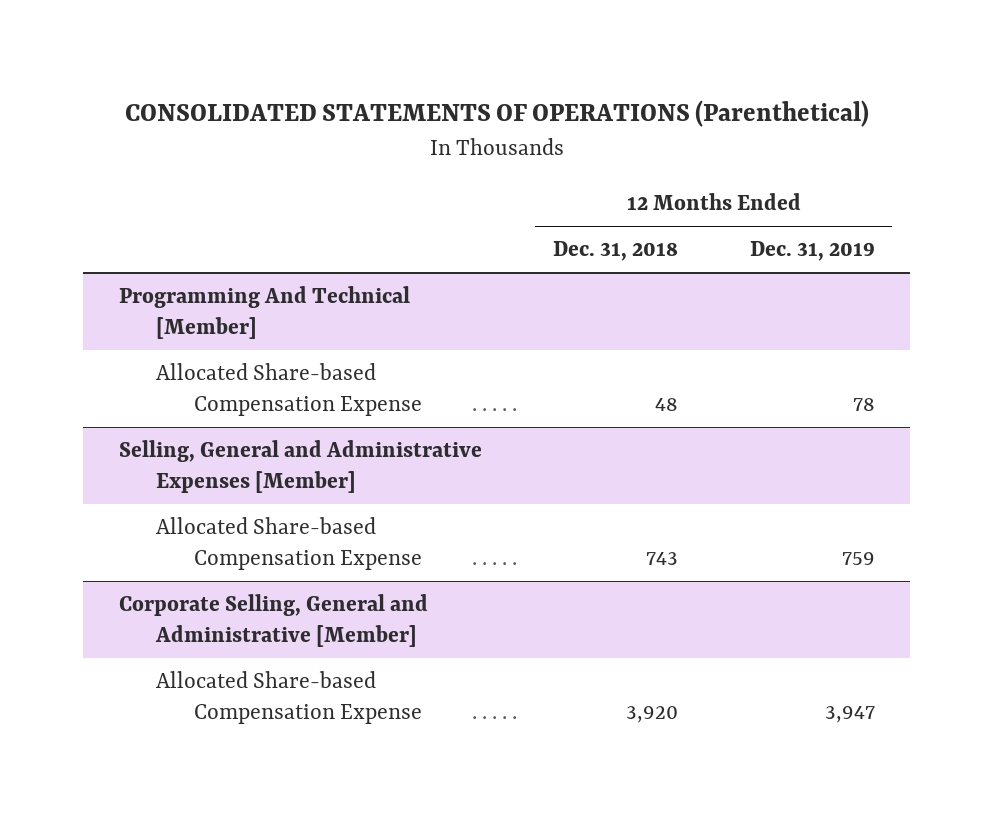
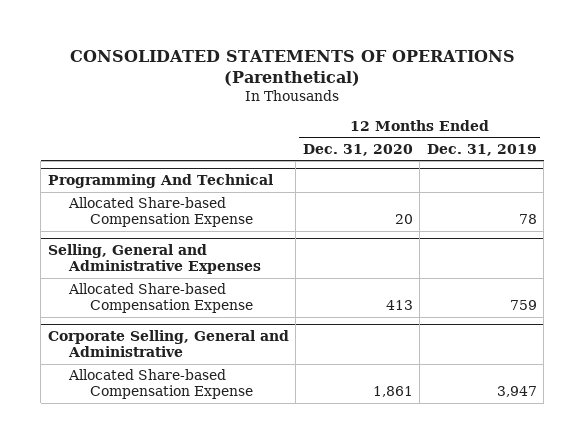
[553,241,679,262] Dec. 31, 2018 -> none
none -> [302,143,413,156] Dec. 31, 2020
[118,286,410,339] Programming And Technical [Member] -> [47,174,273,189] Programming And Technical
[118,440,482,493] Selling, General and Administrative Expenses [Member] -> [47,244,262,275] Selling, General and Administrative Expenses
[118,594,428,647] Corporate Selling, General and Administrative [Member] -> [47,330,289,358] Corporate Selling, General and Administrative

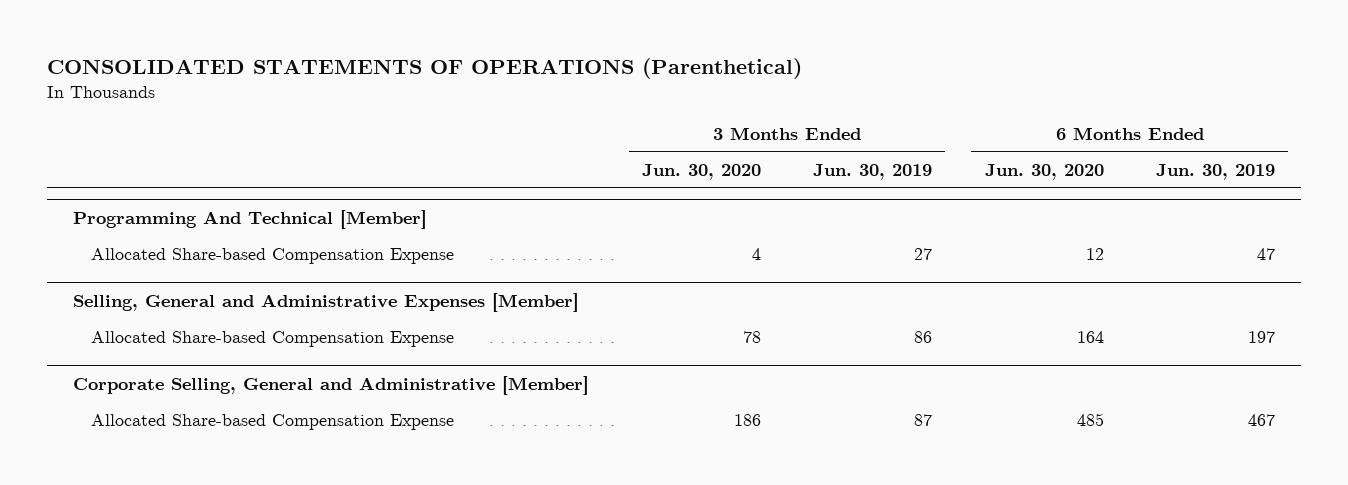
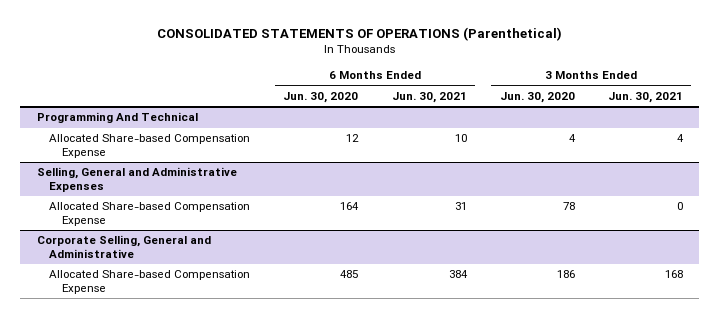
[813,163,933,180] Jun. 30, 2019 -> none
[1156,163,1276,180] Jun. 30, 2019 -> none
none -> [391,92,467,104] Jun. 30, 2021
none -> [607,92,683,104] Jun. 30, 2021
[73,210,428,230] Programming And Technical [Member] -> [36,112,198,124] Programming And Technical
[73,293,580,313] Selling, General and Administrative Expenses [Member] -> [36,167,237,193] Selling, General and Administrative Expenses
[73,376,590,396] Corporate Selling, General and Administrative [Member] -> [36,235,211,259] Corporate Selling, General and Administrative

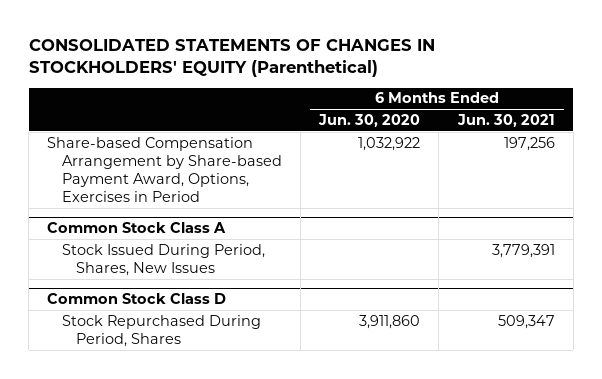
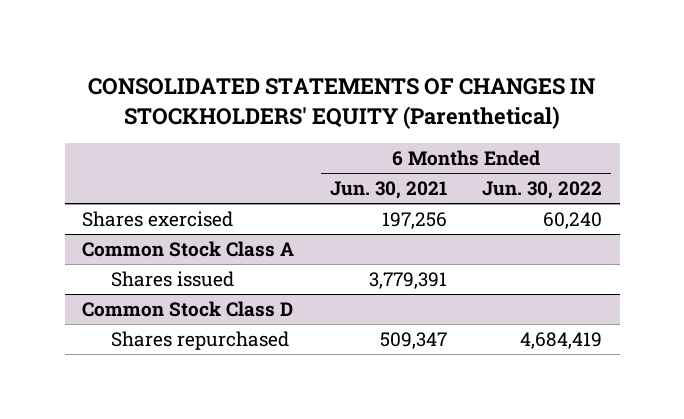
[318,114,421,128] Jun. 30, 2020 -> none
none -> [482,181,603,200] Jun. 30, 2022
[47,136,282,203] Share-based Compensation Arrangement by Share-based Payment Award, Options, Exercises in Period -> [82,210,234,227] Shares exercised
[61,243,265,277] Stock Issued During Period, Shares, New Issues -> [111,270,235,287] Shares issued
[61,314,261,348] Stock Repurchased During Period, Shares -> [111,330,290,350] Shares repurchased

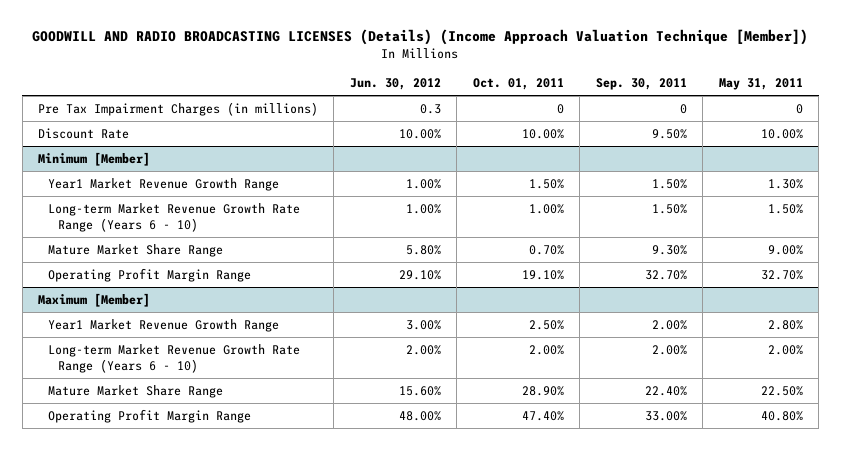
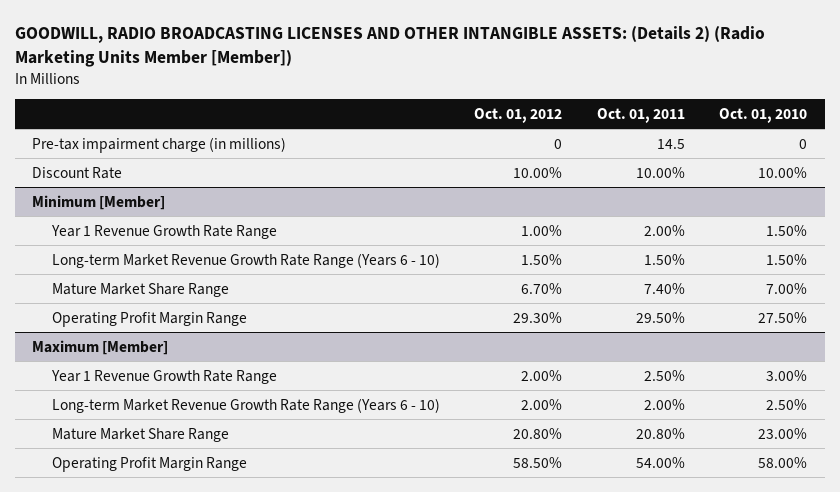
[32,29,809,46] GOODWILL AND RADIO BROADCASTING LICENSES (Details) (Income Approach Valuation Technique [Member]) -> [14,25,765,67] GOODWILL, RADIO BROADCASTING LICENSES AND OTHER INTANGIBLE ASSETS: (Details 2) (Radio Marketing Units Member [Member])
[349,78,441,91] Jun. 30, 2012 -> none
[595,78,687,91] Sep. 30, 2011 -> none
[718,78,803,91] May 31, 2011 -> none
none -> [474,107,563,123] Oct. 01, 2012
none -> [719,107,808,123] Oct. 01, 2010
[38,102,319,117] Pre Tax Impairment Charges (in millions) -> [32,136,287,153] Pre-tax impairment charge (in millions)
[556,104,564,115] 0 -> [656,138,685,149] 14.5
[47,178,279,192] Year1 Market Revenue Growth Range -> [50,224,277,239] Year 1 Revenue Growth Rate Range
[528,179,564,190] 1.50% -> [643,224,685,236] 2.00%
[528,204,564,215] 1.00% -> [643,253,685,265] 1.50%
[528,245,564,256] 0.70% -> [643,282,685,294] 7.40%
[521,270,564,281] 19.10% -> [635,311,685,323] 29.50%
[47,319,279,333] Year1 Market Revenue Growth Range -> [50,369,277,384] Year 1 Revenue Growth Rate Range
[521,386,564,397] 28.90% -> [635,427,685,439] 20.80%
[521,411,564,422] 47.40% -> [635,456,685,468] 54.00%

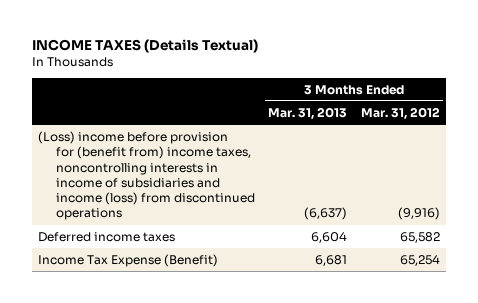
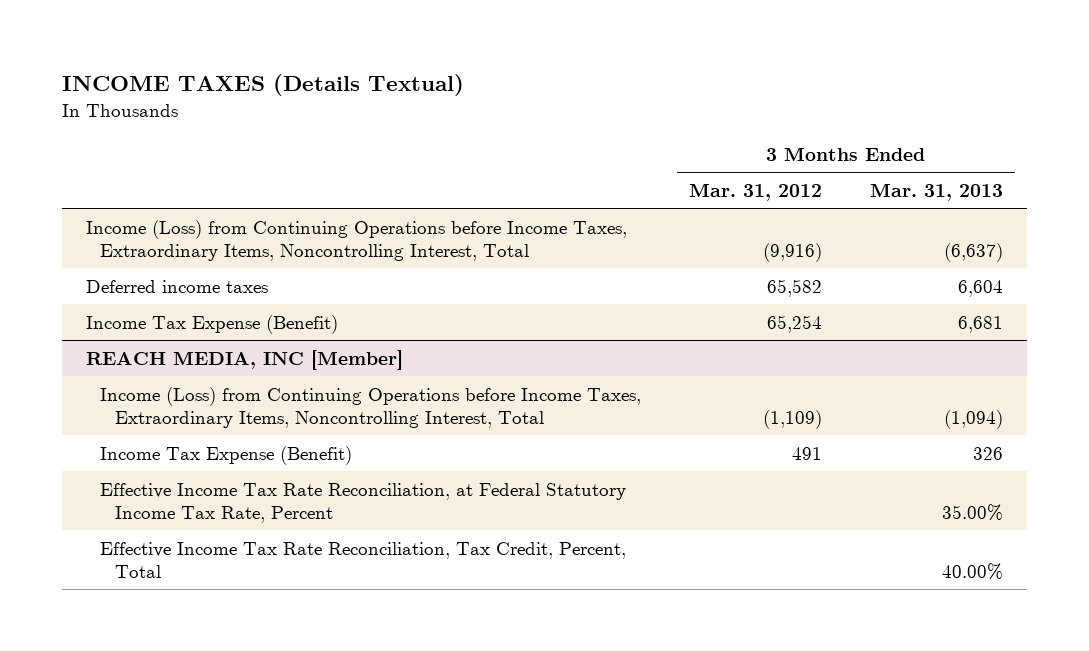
[38,131,255,221] (Loss) income before provision for (benefit from) income taxes, noncontrolling interests in income of subsidiaries and income (loss) from discontinued operations -> [85,219,627,261] Income (Loss) from Continuing Operations before Income Taxes, Extraordinary Items, Noncontrolling Interest, Total
none -> [85,349,403,370] REACH MEDIA, INC [Member]
none -> [100,386,642,428] Income (Loss) from Continuing Operations before Income Taxes, Extraordinary Items, Noncontrolling Interest, Total
none -> [100,445,353,465] Income Tax Expense (Benefit)
none -> [100,482,627,523] Effective Income Tax Rate Reconciliation, at Federal Statutory Income Tax Rate, Percent
none -> [100,541,627,578] Effective Income Tax Rate Reconciliation, Tax Credit, Percent, Total

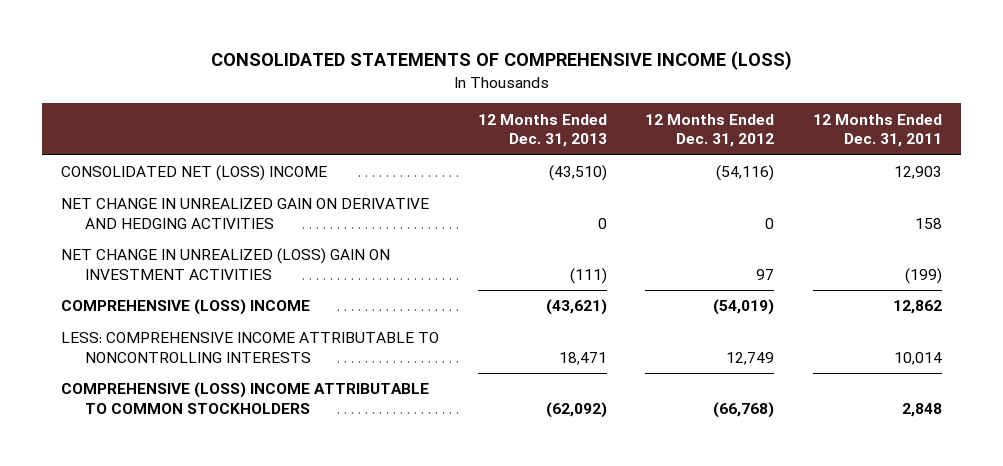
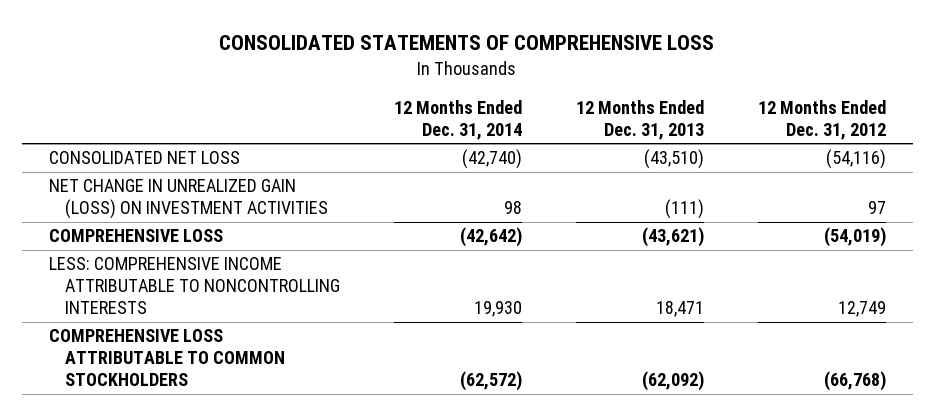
[210,51,792,71] CONSOLIDATED STATEMENTS OF COMPREHENSIVE INCOME (LOSS) -> [219,35,715,51] CONSOLIDATED STATEMENTS OF COMPREHENSIVE LOSS
[812,113,942,148] 12 Months Ended Dec. 31, 2011 -> none
none -> [393,99,522,140] 12 Months Ended Dec. 31, 2014
[61,198,430,230] NET CHANGE IN UNREALIZED GAIN ON DERIVATIVE AND HEDGING ACTIVITIES -> none
[61,165,328,182] CONSOLIDATED NET (LOSS) INCOME -> [49,151,241,165] CONSOLIDATED NET LOSS
[61,248,391,281] NET CHANGE IN UNREALIZED (LOSS) GAIN ON INVESTMENT ACTIVITIES -> [49,179,328,220] NET CHANGE IN UNREALIZED GAIN (LOSS) ON INVESTMENT ACTIVITIES
[61,299,311,316] COMPREHENSIVE (LOSS) INCOME -> [49,229,224,243] COMPREHENSIVE LOSS
[61,382,430,415] COMPREHENSIVE (LOSS) INCOME ATTRIBUTABLE TO COMMON STOCKHOLDERS -> [49,329,285,387] COMPREHENSIVE LOSS ATTRIBUTABLE TO COMMON STOCKHOLDERS

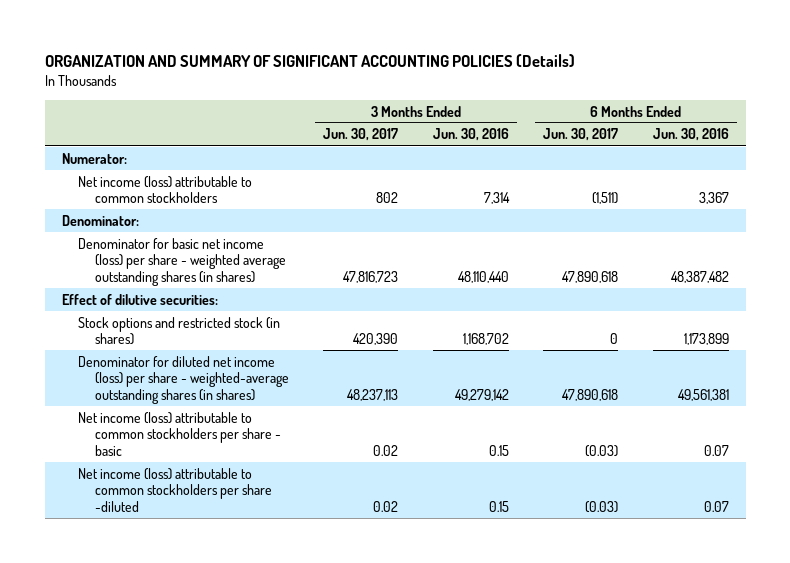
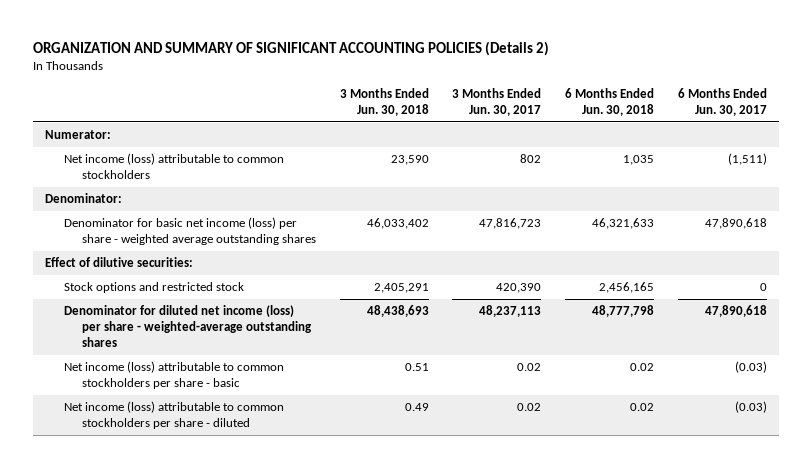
[44,53,575,67] ORGANIZATION AND SUMMARY OF SIGNIFICANT ACCOUNTING POLICIES (Details) -> [33,40,550,56] ORGANIZATION AND SUMMARY OF SIGNIFICANT ACCOUNTING POLICIES (Details 2)
[432,128,509,142] Jun. 30, 2016 -> none
[652,128,729,142] Jun. 30, 2016 -> none
none -> [339,88,429,117] 3 Months Ended Jun. 30, 2018
none -> [565,88,655,117] 6 Months Ended Jun. 30, 2018
[78,237,286,286] Denominator for basic net income (loss) per share - weighted average outstanding shares (in shares) -> [63,216,316,245] Denominator for basic net income (loss) per share - weighted average outstanding shares
[78,316,281,346] Stock options and restricted stock (in shares) -> [63,281,244,293] Stock options and restricted stock
[78,355,289,404] Denominator for diluted net income (loss) per share - weighted-average outstanding shares (in shares) -> [63,304,312,348] Denominator for diluted net income (loss) per share - weighted-average outstanding shares
[78,467,272,512] Net income (loss) attributable to common stockholders per share -diluted -> [63,400,284,429] Net income (loss) attributable to common stockholders per share - diluted

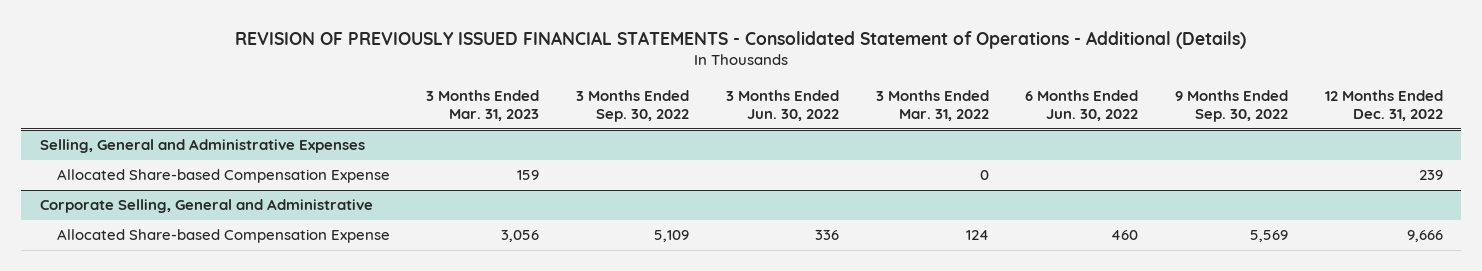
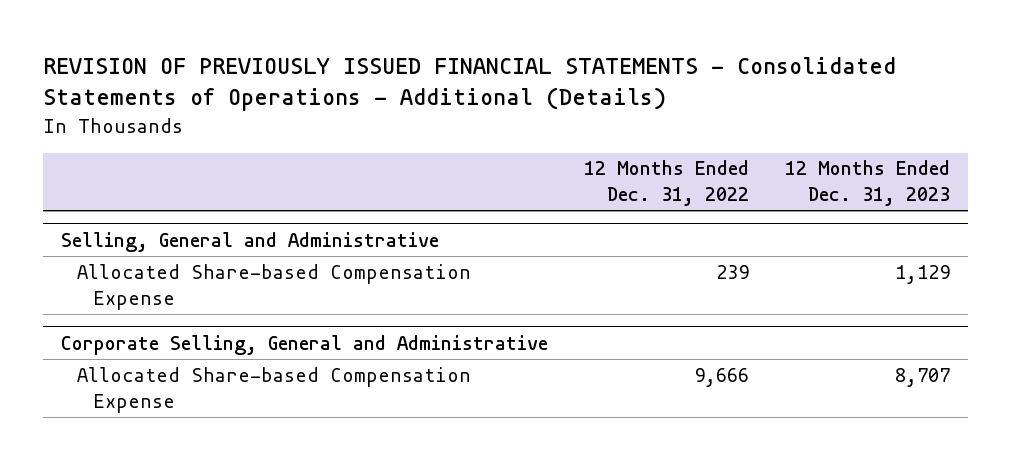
[235,30,1247,49] REVISION OF PREVIOUSLY ISSUED FINANCIAL STATEMENTS - Consolidated Statement of Operations - Additional (Details) -> [42,57,896,112] REVISION OF PREVIOUSLY ISSUED FINANCIAL STATEMENTS - Consolidated Statements of Operations - Additional (Details)
[426,89,540,122] 3 Months Ended Mar. 31, 2023 -> none
[576,89,690,123] 3 Months Ended Sep. 30, 2022 -> none
[725,89,839,122] 3 Months Ended Jun. 30, 2022 -> none
[875,89,989,122] 3 Months Ended Mar. 31, 2022 -> none
[1025,89,1139,122] 6 Months Ended Jun. 30, 2022 -> none
[1175,89,1289,123] 9 Months Ended Sep. 30, 2022 -> none
none -> [785,160,951,207] 12 Months Ended Dec. 31, 2023
[39,139,365,154] Selling, General and Administrative Expenses -> [61,231,440,252] Selling, General and Administrative

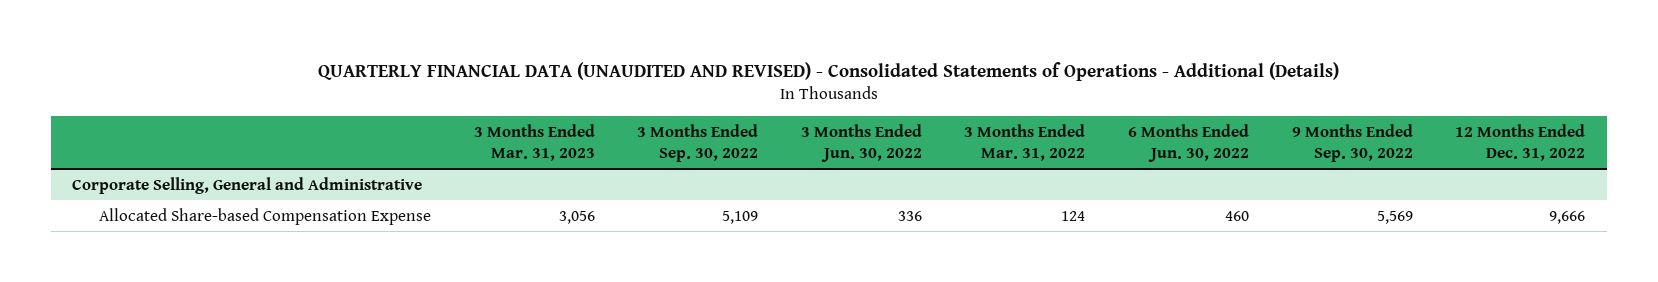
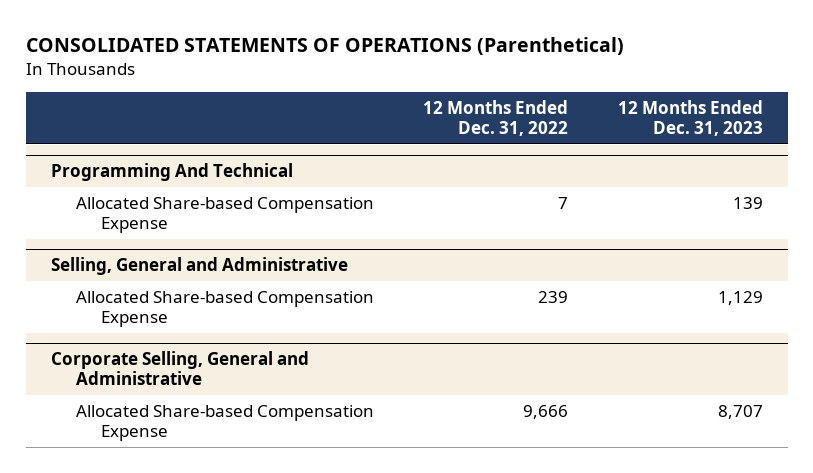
[317,61,1339,81] QUARTERLY FINANCIAL DATA (UNAUDITED AND REVISED) - Consolidated Statements of Operations - Additional (Details) -> [25,36,624,55] CONSOLIDATED STATEMENTS OF OPERATIONS (Parenthetical)
[473,123,595,161] 3 Months Ended Mar. 31, 2023 -> none
[637,123,759,162] 3 Months Ended Sep. 30, 2022 -> none
[800,123,922,162] 3 Months Ended Jun. 30, 2022 -> none
[964,123,1086,161] 3 Months Ended Mar. 31, 2022 -> none
[1128,123,1250,162] 6 Months Ended Jun. 30, 2022 -> none
[1291,123,1413,162] 9 Months Ended Sep. 30, 2022 -> none
none -> [617,99,763,136] 12 Months Ended Dec. 31, 2023
none -> [50,163,293,182] Programming And Technical
none -> [75,197,374,234] Allocated Share-based Compensation Expense
none -> [50,257,348,276] Selling, General and Administrative
none -> [75,291,374,328] Allocated Share-based Compensation Expense

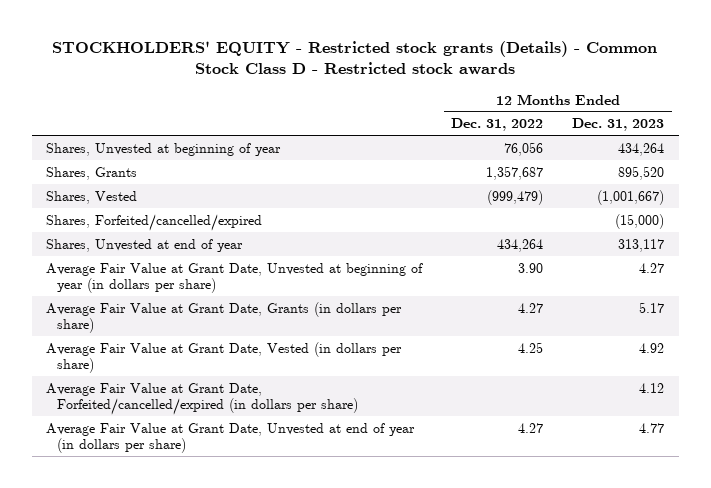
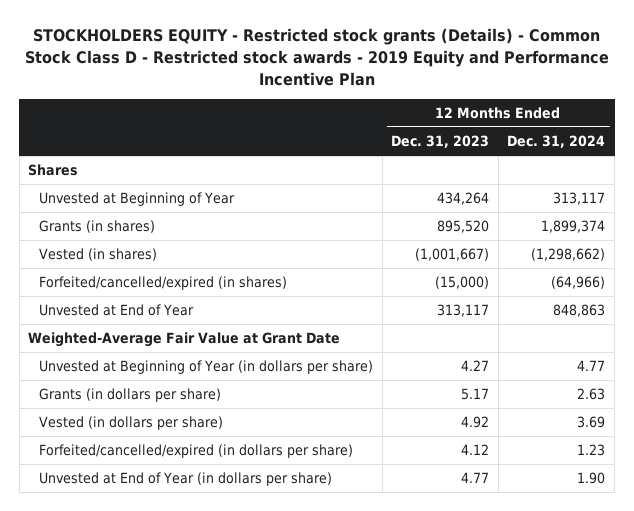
[52,41,658,76] STOCKHOLDERS' EQUITY - Restricted stock grants (Details) - Common Stock Class D - Restricted stock awards -> [24,27,609,86] STOCKHOLDERS EQUITY - Restricted stock grants (Details) - Common Stock Class D - Restricted stock awards - 2019 Equity and Performance Incentive Plan
[451,118,544,132] Dec. 31, 2022 -> none
none -> [507,135,606,149] Dec. 31, 2024
none -> [28,164,79,177] Shares
[46,142,282,156] Shares, Unvested at beginning of year -> [39,192,236,207] Unvested at Beginning of Year
[46,166,138,180] Shares, Grants -> [39,220,156,234] Grants (in shares)
[46,190,138,204] Shares, Vested -> [39,248,158,262] Vested (in shares)
[46,213,263,231] Shares, Forfeited/cancelled/expired -> [39,276,288,291] Forfeited/cancelled/expired (in shares)
[46,238,244,252] Shares, Unvested at end of year -> [39,304,195,317] Unvested at End of Year
none -> [28,332,341,348] Weighted-Average Fair Value at Grant Date
[46,262,424,293] Average Fair Value at Grant Date, Unvested at beginning of year (in dollars per share) -> [39,360,374,375] Unvested at Beginning of Year (in dollars per share)
[46,301,403,333] Average Fair Value at Grant Date, Grants (in dollars per share) -> [39,388,222,403] Grants (in dollars per share)
[46,341,403,373] Average Fair Value at Grant Date, Vested (in dollars per share) -> [39,416,224,431] Vested (in dollars per share)
[46,382,359,415] Average Fair Value at Grant Date, Forfeited/cancelled/expired (in dollars per share) -> [39,444,354,459] Forfeited/cancelled/expired (in dollars per share)
[46,422,416,453] Average Fair Value at Grant Date, Unvested at end of year (in dollars per share) -> [39,472,333,487] Unvested at End of Year (in dollars per share)

